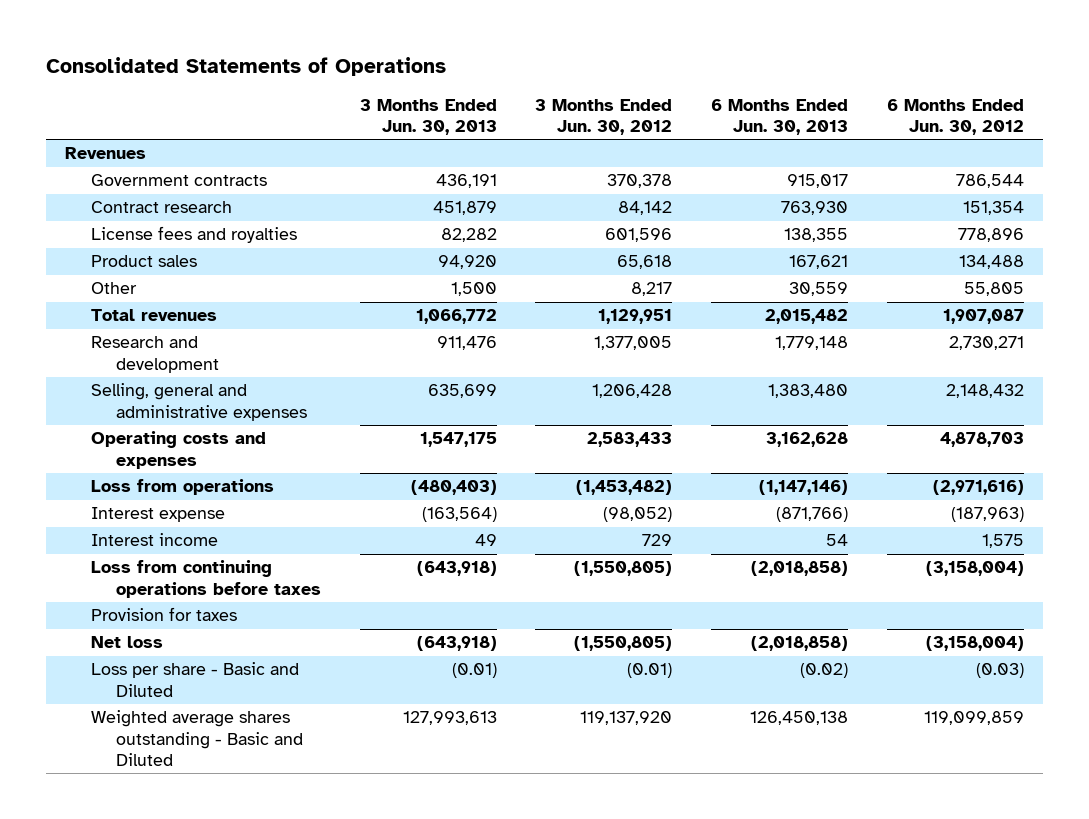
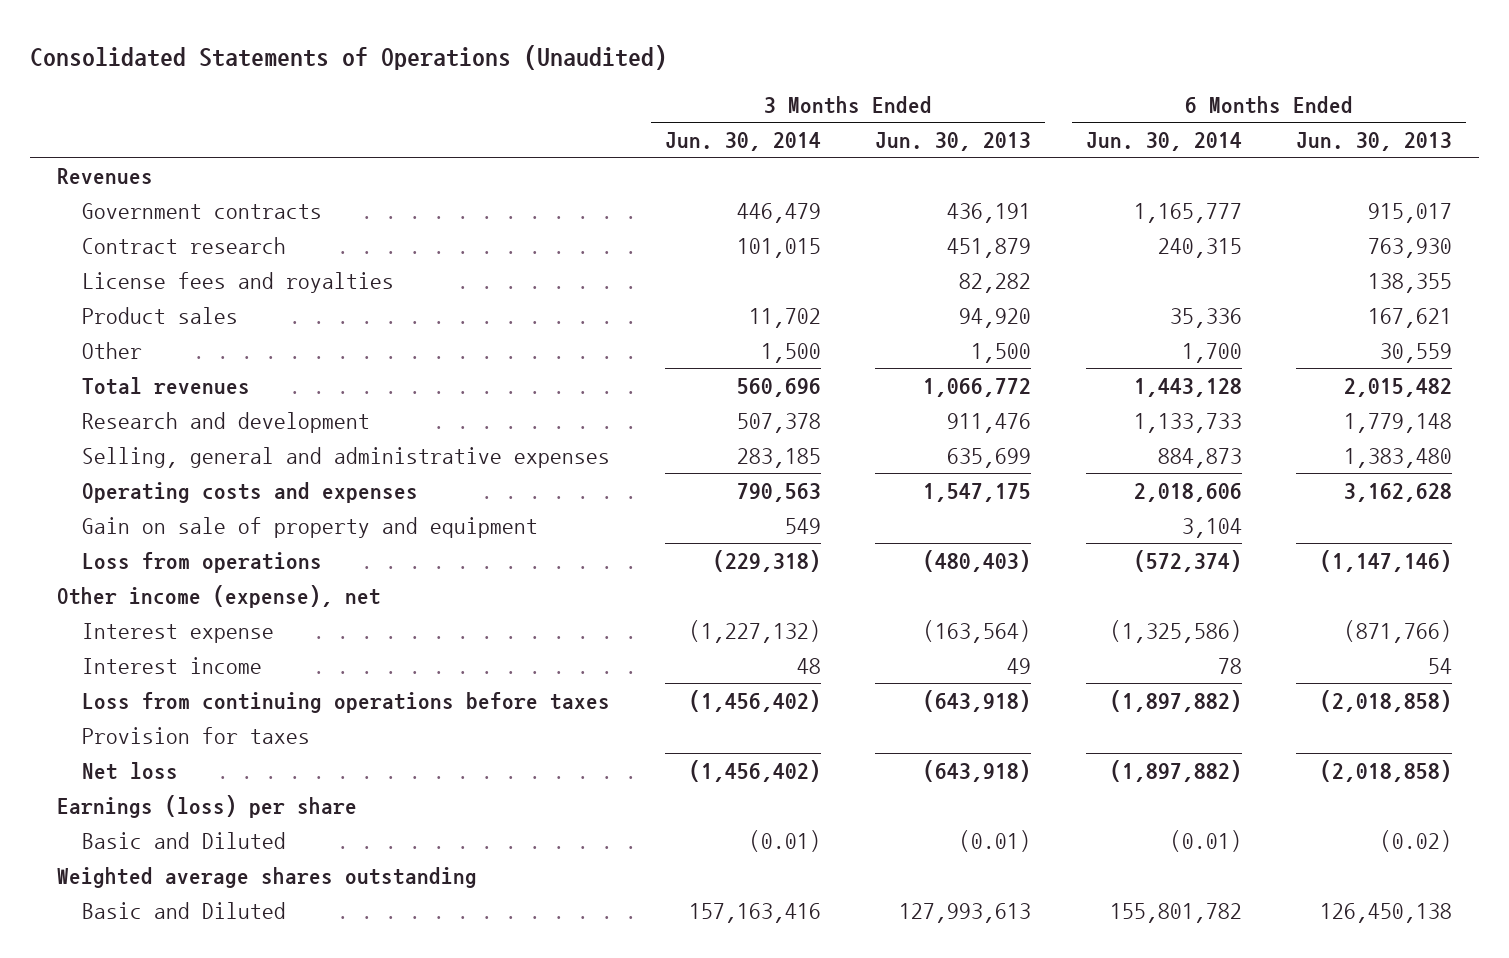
[45,57,446,77] Consolidated Statements of Operations -> [30,44,668,70] Consolidated Statements of Operations (Unaudited)
[535,98,673,135] 3 Months Ended Jun. 30, 2012 -> none
[887,98,1025,135] 6 Months Ended Jun. 30, 2012 -> none
none -> [664,131,821,151] Jun. 30, 2014
none -> [1085,131,1242,151] Jun. 30, 2014
none -> [82,516,539,538] Gain on sale of property and equipment
none -> [57,584,382,608] Other income (expense), net
none -> [57,794,358,818] Earnings (loss) per share
[90,662,299,697] Loss per share - Basic and Diluted -> [82,831,287,849] Basic and Diluted
none -> [57,866,478,888] Weighted average shares outstanding
[90,710,303,766] Weighted average shares outstanding - Basic and Diluted -> [82,901,287,919] Basic and Diluted

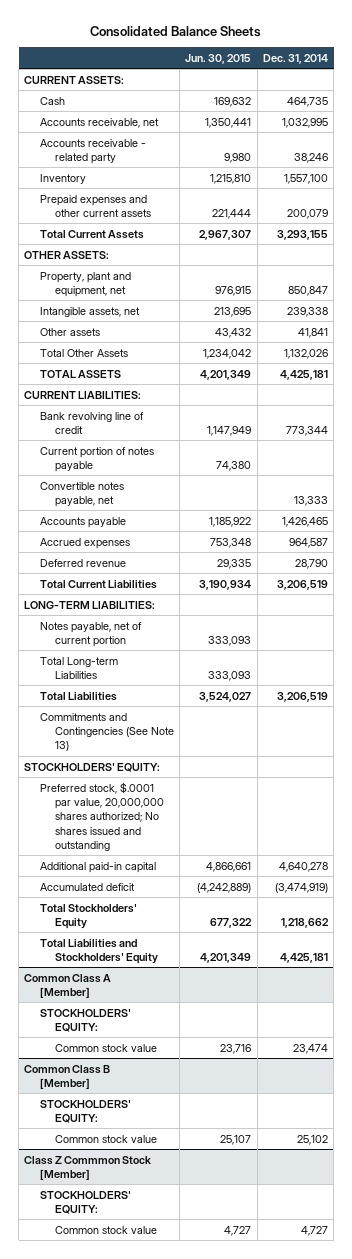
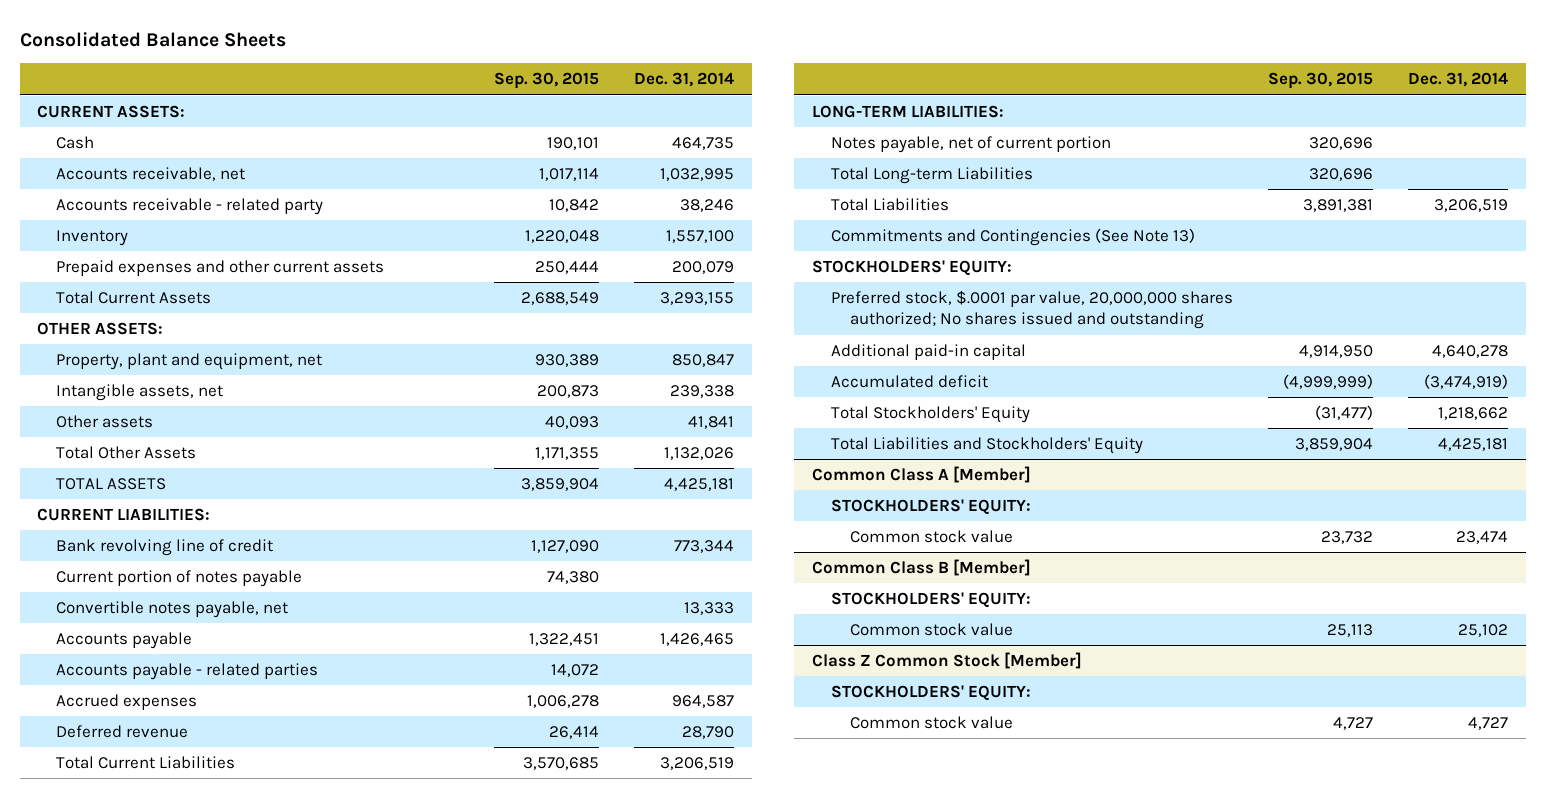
[185,53,252,64] Jun. 30, 2015 -> none
none -> [493,72,599,90] Sep. 30, 2015
none -> [56,663,319,681] Accounts payable - related parties
[24,1155,152,1180] Class Z Commmon Stock [Member] -> [811,652,1082,670] Class Z Common Stock [Member]

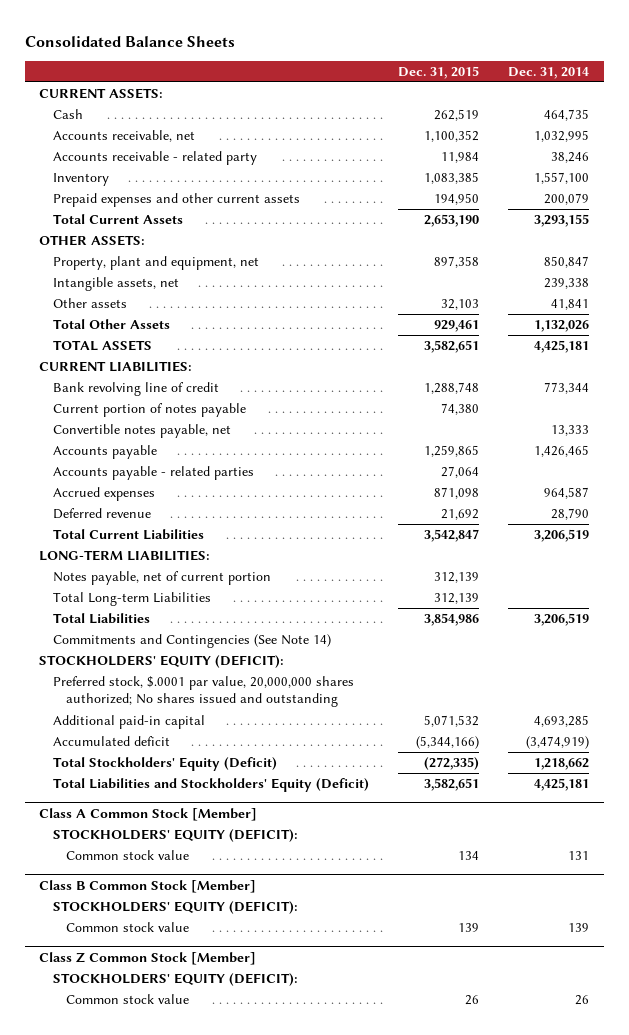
[493,72,599,90] Sep. 30, 2015 -> none
none -> [397,65,479,79] Dec. 31, 2015
[830,228,1195,247] Commitments and Contingencies (See Note 13) -> [52,634,331,649] Commitments and Contingencies (See Note 14)
[811,260,1012,277] STOCKHOLDERS' EQUITY: -> [39,655,285,669] STOCKHOLDERS' EQUITY (DEFICIT):
[1432,345,1509,359] 4,640,278 -> [534,715,590,728] 4,693,285
[830,406,1030,424] Total Stockholders' Equity -> [52,757,277,772] Total Stockholders' Equity (Deficit)
[830,437,1143,455] Total Liabilities and Stockholders' Equity -> [52,778,369,793] Total Liabilities and Stockholders' Equity (Deficit)
[811,466,1031,484] Common Class A [Member] -> [39,807,258,821] Class A Common Stock [Member]
[830,499,1031,516] STOCKHOLDERS' EQUITY: -> [52,829,298,843] STOCKHOLDERS' EQUITY (DEFICIT):
[1456,531,1509,545] 23,474 -> [568,851,590,861] 131
[811,559,1031,577] Common Class B [Member] -> [39,879,257,893] Class B Common Stock [Member]
[830,592,1031,609] STOCKHOLDERS' EQUITY: -> [52,901,298,915] STOCKHOLDERS' EQUITY (DEFICIT):
[1458,624,1509,638] 25,102 -> [568,923,590,933] 139
[830,685,1031,702] STOCKHOLDERS' EQUITY: -> [52,973,298,987] STOCKHOLDERS' EQUITY (DEFICIT):
[1468,717,1509,731] 4,727 -> [575,995,590,1006] 26

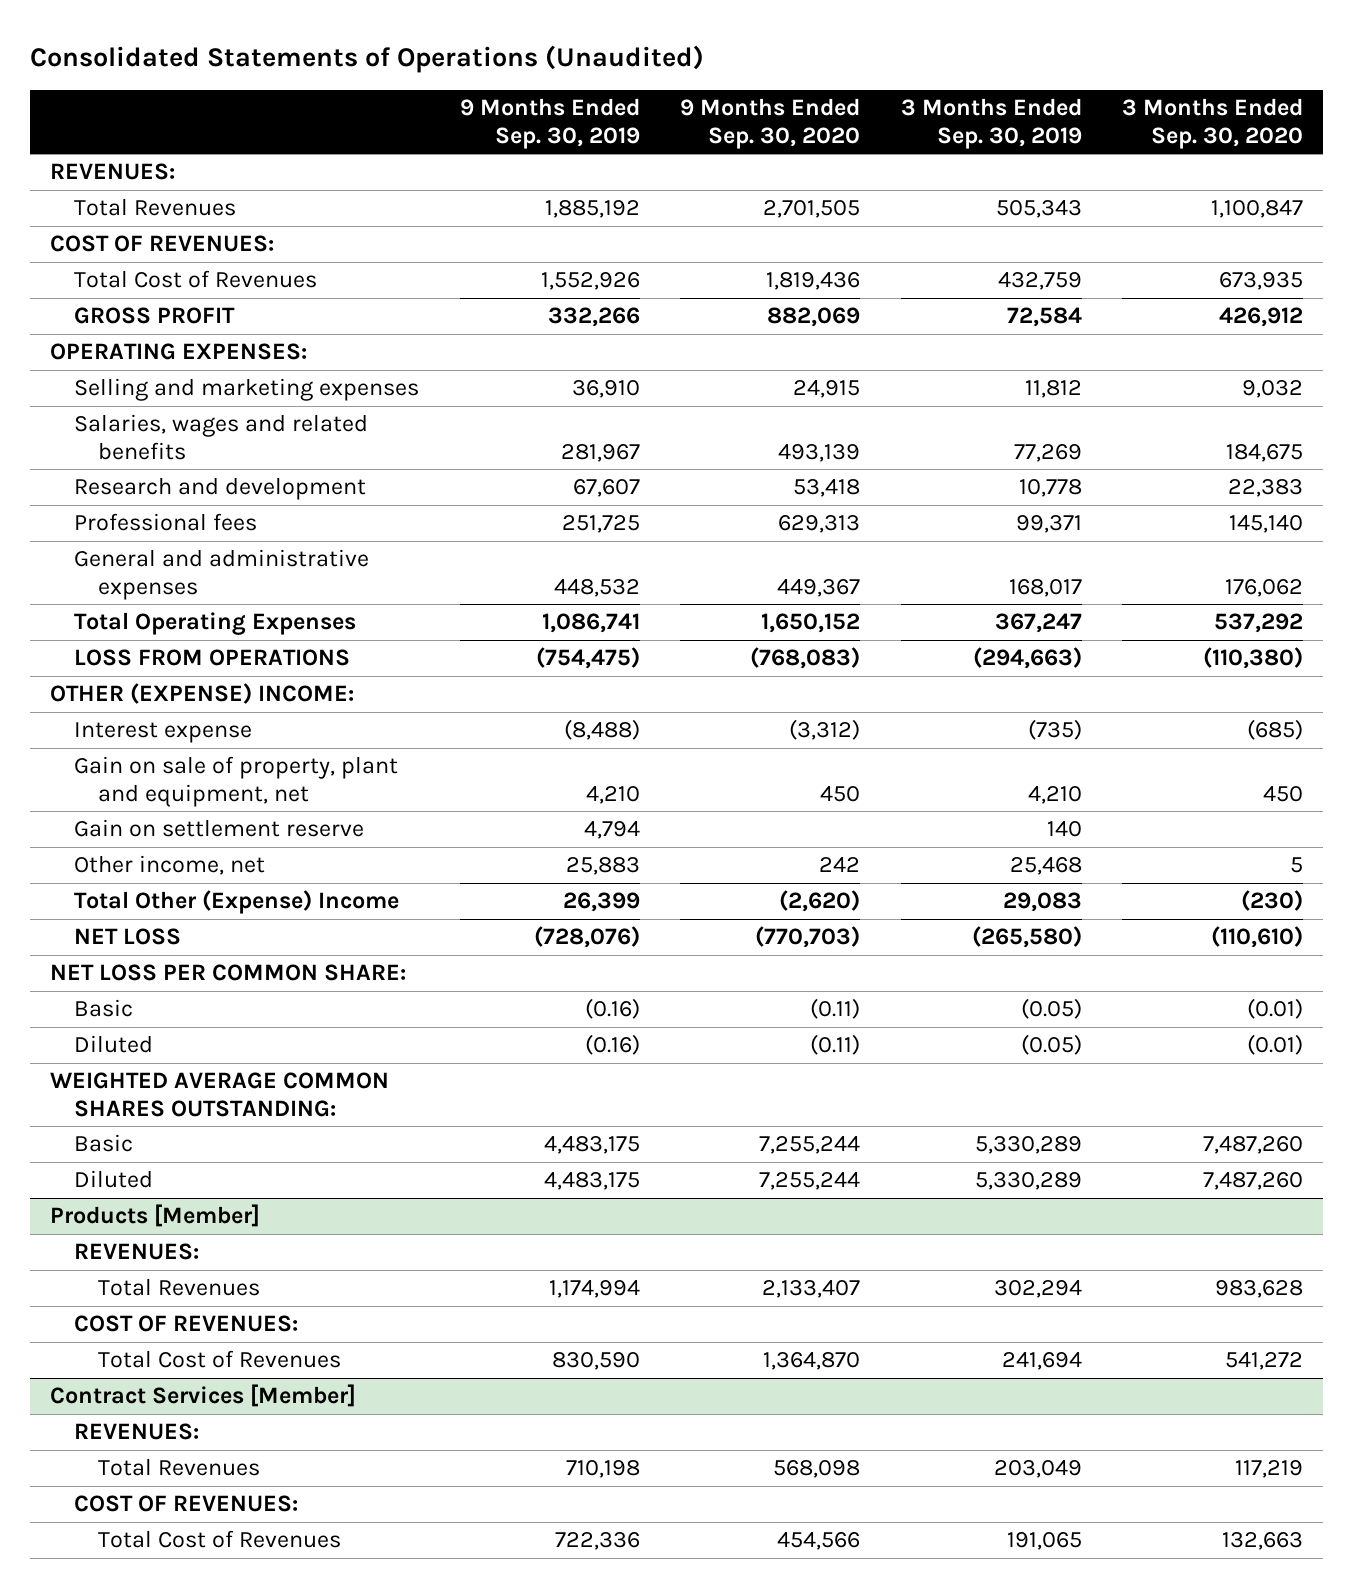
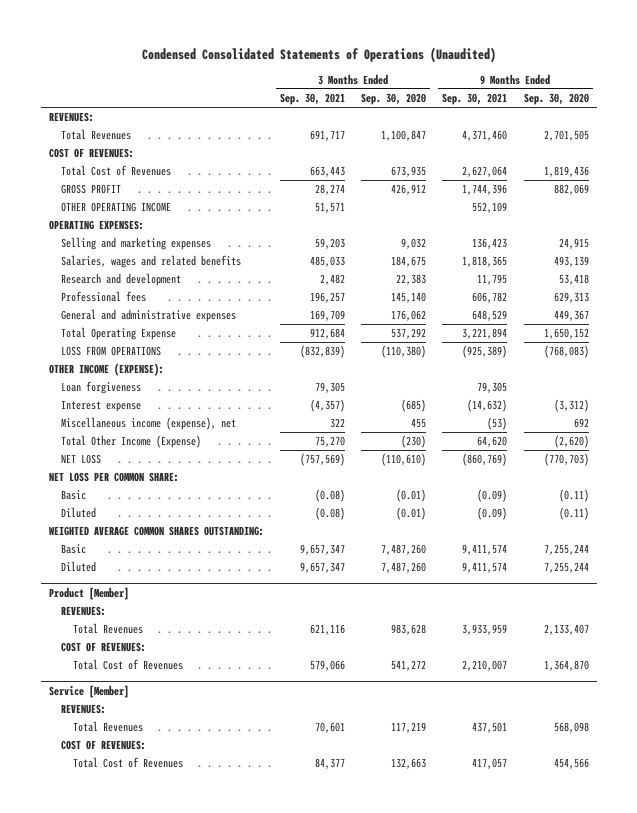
[29,45,704,74] Consolidated Statements of Operations (Unaudited) -> [141,46,496,63] Condensed Consolidated Statements of Operations (Unaudited)
[459,98,640,149] 9 Months Ended Sep. 30, 2019 -> none
[900,98,1082,149] 3 Months Ended Sep. 30, 2019 -> none
none -> [279,93,345,106] Sep. 30, 2021
none -> [442,93,508,106] Sep. 30, 2021
none -> [60,202,171,213] OTHER OPERATING INCOME
[74,612,357,636] Total Operating Expenses -> [60,327,176,341] Total Operating Expense
[50,683,355,705] OTHER (EXPENSE) INCOME: -> [48,363,164,377] OTHER INCOME (EXPENSE):
none -> [60,381,141,395] Loan forgiveness
[74,756,399,807] Gain on sale of property, plant and equipment, net -> none
[74,819,365,838] Gain on settlement reserve -> none
[74,855,266,876] Other income, net -> none
none -> [60,417,236,431] Miscellaneous income (expense), net
[74,890,400,915] Total Other (Expense) Income -> [60,435,201,449] Total Other Income (Expense)
[50,1204,261,1228] Products [Member] -> [48,586,129,600] Product [Member]
[50,1384,357,1408] Contract Services [Member] -> none
none -> [48,684,129,698] Service [Member]

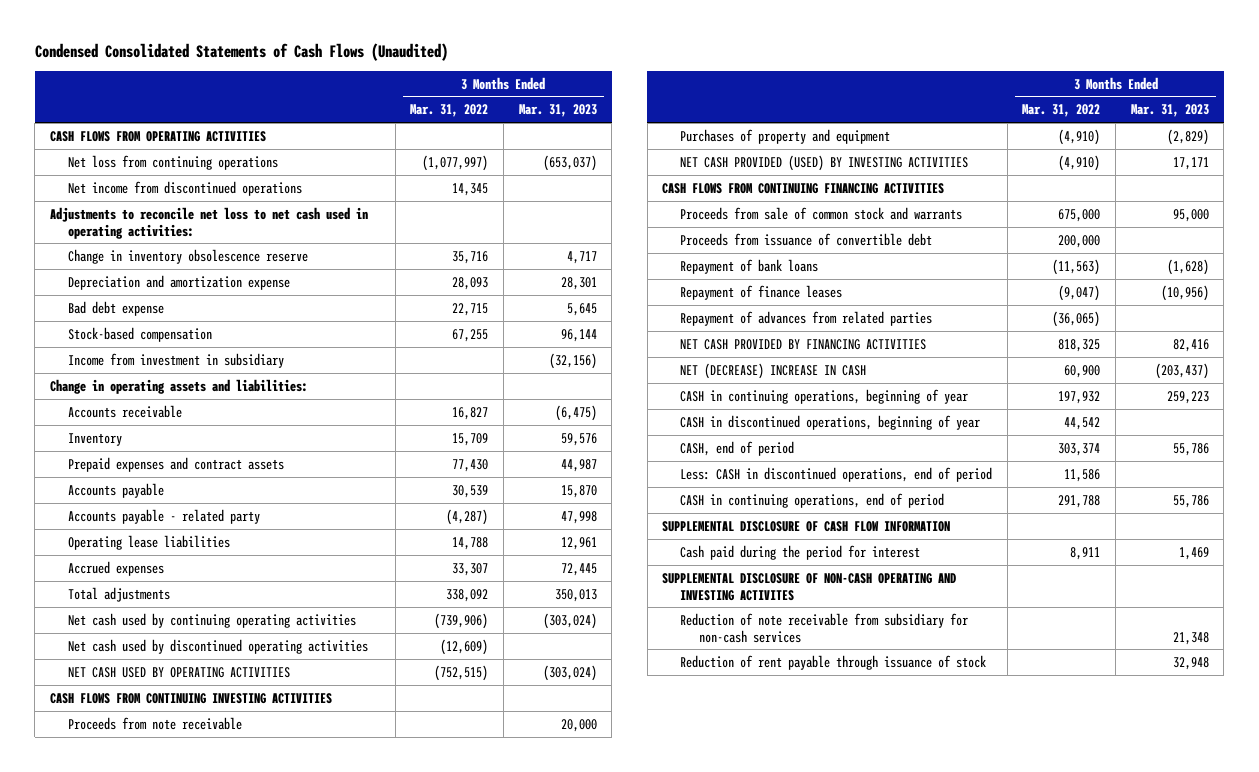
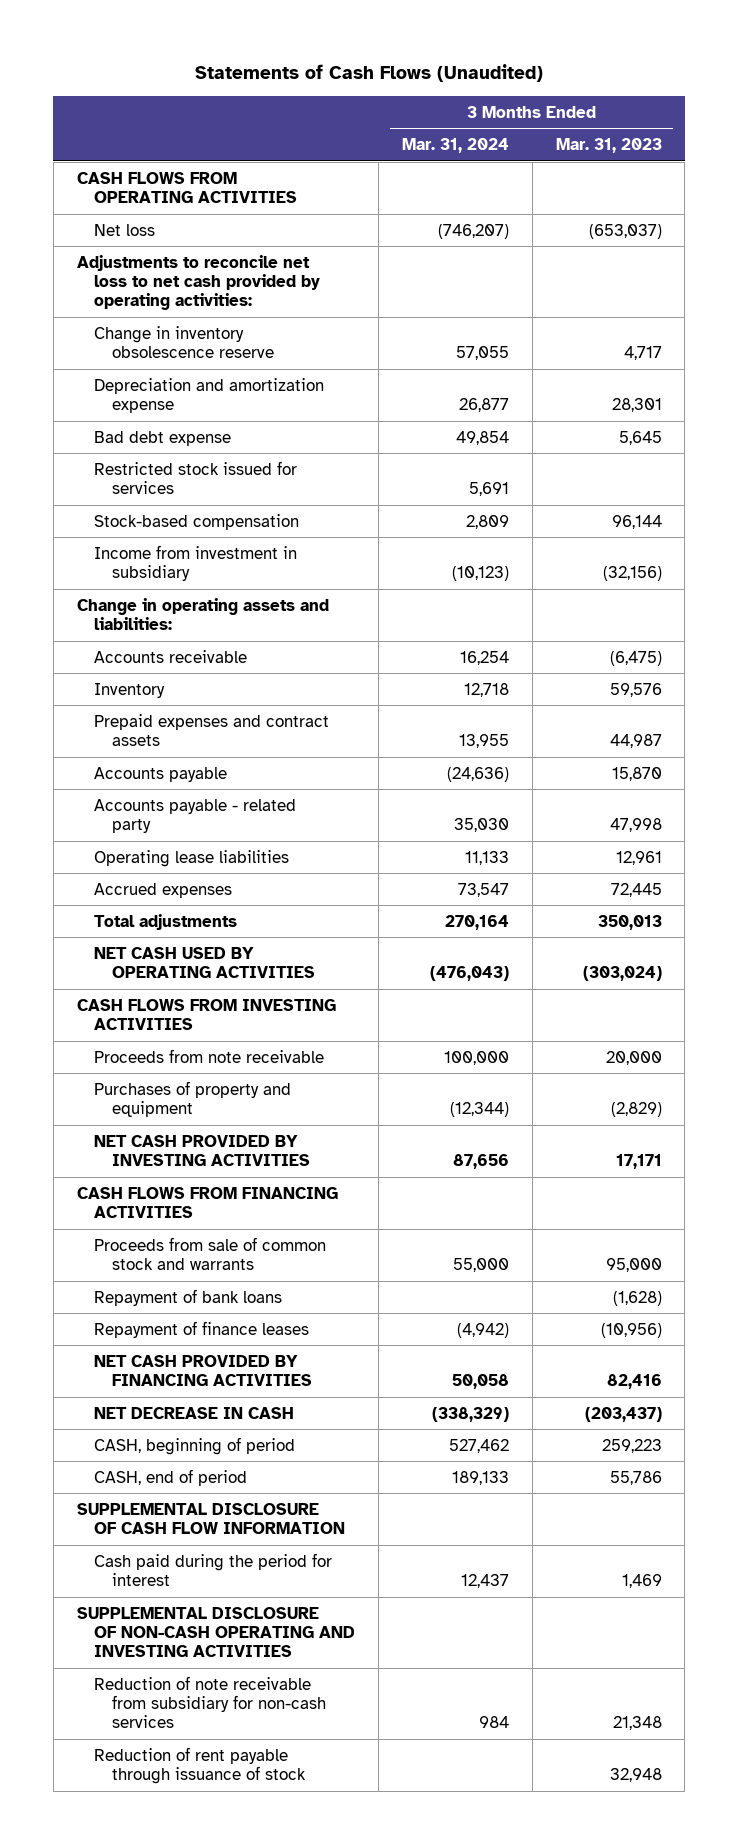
[34,42,448,61] Condensed Consolidated Statements of Cash Flows (Unaudited) -> [195,64,544,83] Statements of Cash Flows (Unaudited)
[410,104,489,118] Mar. 31, 2022 -> none
none -> [401,137,509,153] Mar. 31, 2024
[68,180,303,196] Net income from discontinued operations -> none
[68,154,279,170] Net loss from continuing operations -> [94,223,156,236] Net loss
[50,206,369,239] Adjustments to reconcile net loss to net cash used in operating activities: -> [76,254,321,311] Adjustments to reconcile net loss to net cash provided by operating activities:
none -> [94,460,298,495] Restricted stock issued for services
[68,612,357,628] Net cash used by continuing operating activities -> none
[68,638,369,654] Net cash used by discontinued operating activities -> none
[50,692,333,704] CASH FLOWS FROM CONTINUING INVESTING ACTIVITIES -> [76,998,336,1031] CASH FLOWS FROM INVESTING ACTIVITIES
[680,154,969,171] NET CASH PROVIDED (USED) BY INVESTING ACTIVITIES -> [94,1134,310,1167] NET CASH PROVIDED BY INVESTING ACTIVITIES
[662,182,945,194] CASH FLOWS FROM CONTINUING FINANCING ACTIVITIES -> [76,1186,338,1219] CASH FLOWS FROM FINANCING ACTIVITIES
[680,232,933,246] Proceeds from issuance of convertible debt -> none
[680,310,933,326] Repayment of advances from related parties -> none
[680,414,981,430] CASH in discontinued operations, beginning of year -> none
[680,362,867,379] NET (DECREASE) INCREASE IN CASH -> [94,1406,295,1419] NET DECREASE IN CASH
[680,388,969,404] CASH in continuing operations, beginning of year -> [94,1436,296,1455] CASH, beginning of period
[680,466,993,482] Less: CASH in discontinued operations, end of period -> none
[680,492,945,508] CASH in continuing operations, end of period -> none
[662,572,957,601] SUPPLEMENTAL DISCLOSURE OF NON-CASH OPERATING AND INVESTING ACTIVITES -> [76,1606,356,1658] SUPPLEMENTAL DISCLOSURE OF NON-CASH OPERATING AND INVESTING ACTIVITIES

